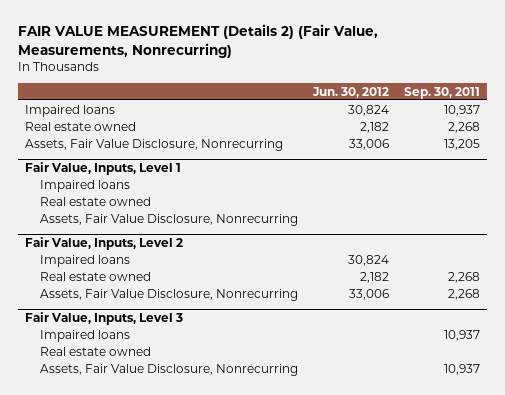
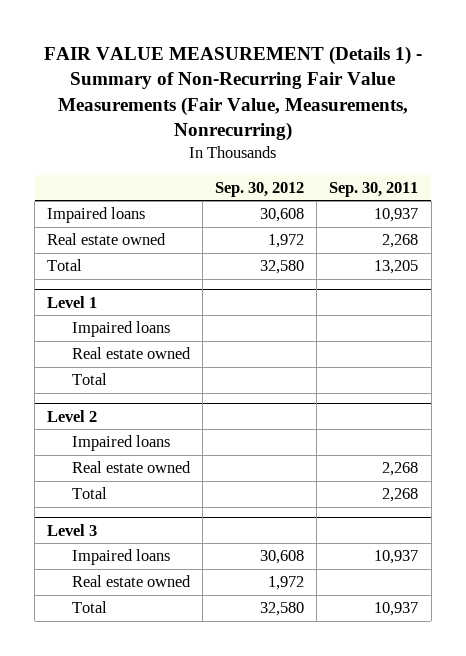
[17,24,378,58] FAIR VALUE MEASUREMENT (Details 2) (Fair Value, Measurements, Nonrecurring) -> [43,46,422,142] FAIR VALUE MEASUREMENT (Details 1) - Summary of Non-Recurring Fair Value Measurements (Fair Value, Measurements, Nonrecurring)
[312,86,390,98] Jun. 30, 2012 -> none
none -> [215,181,305,197] Sep. 30, 2012
[25,161,182,175] Fair Value, Inputs, Level 1 -> none
[25,138,284,151] Assets, Fair Value Disclosure, Nonrecurring -> [47,259,83,272] Total
none -> [47,295,98,308] Level 1
[25,236,184,250] Fair Value, Inputs, Level 2 -> none
[40,213,299,226] Assets, Fair Value Disclosure, Nonrecurring -> [72,373,108,386] Total
none -> [47,409,98,422] Level 2
[25,311,184,325] Fair Value, Inputs, Level 3 -> none
[40,288,299,301] Assets, Fair Value Disclosure, Nonrecurring -> [72,487,108,500] Total
none -> [47,523,98,536] Level 3
[40,363,299,376] Assets, Fair Value Disclosure, Nonrecurring -> [72,601,108,614] Total

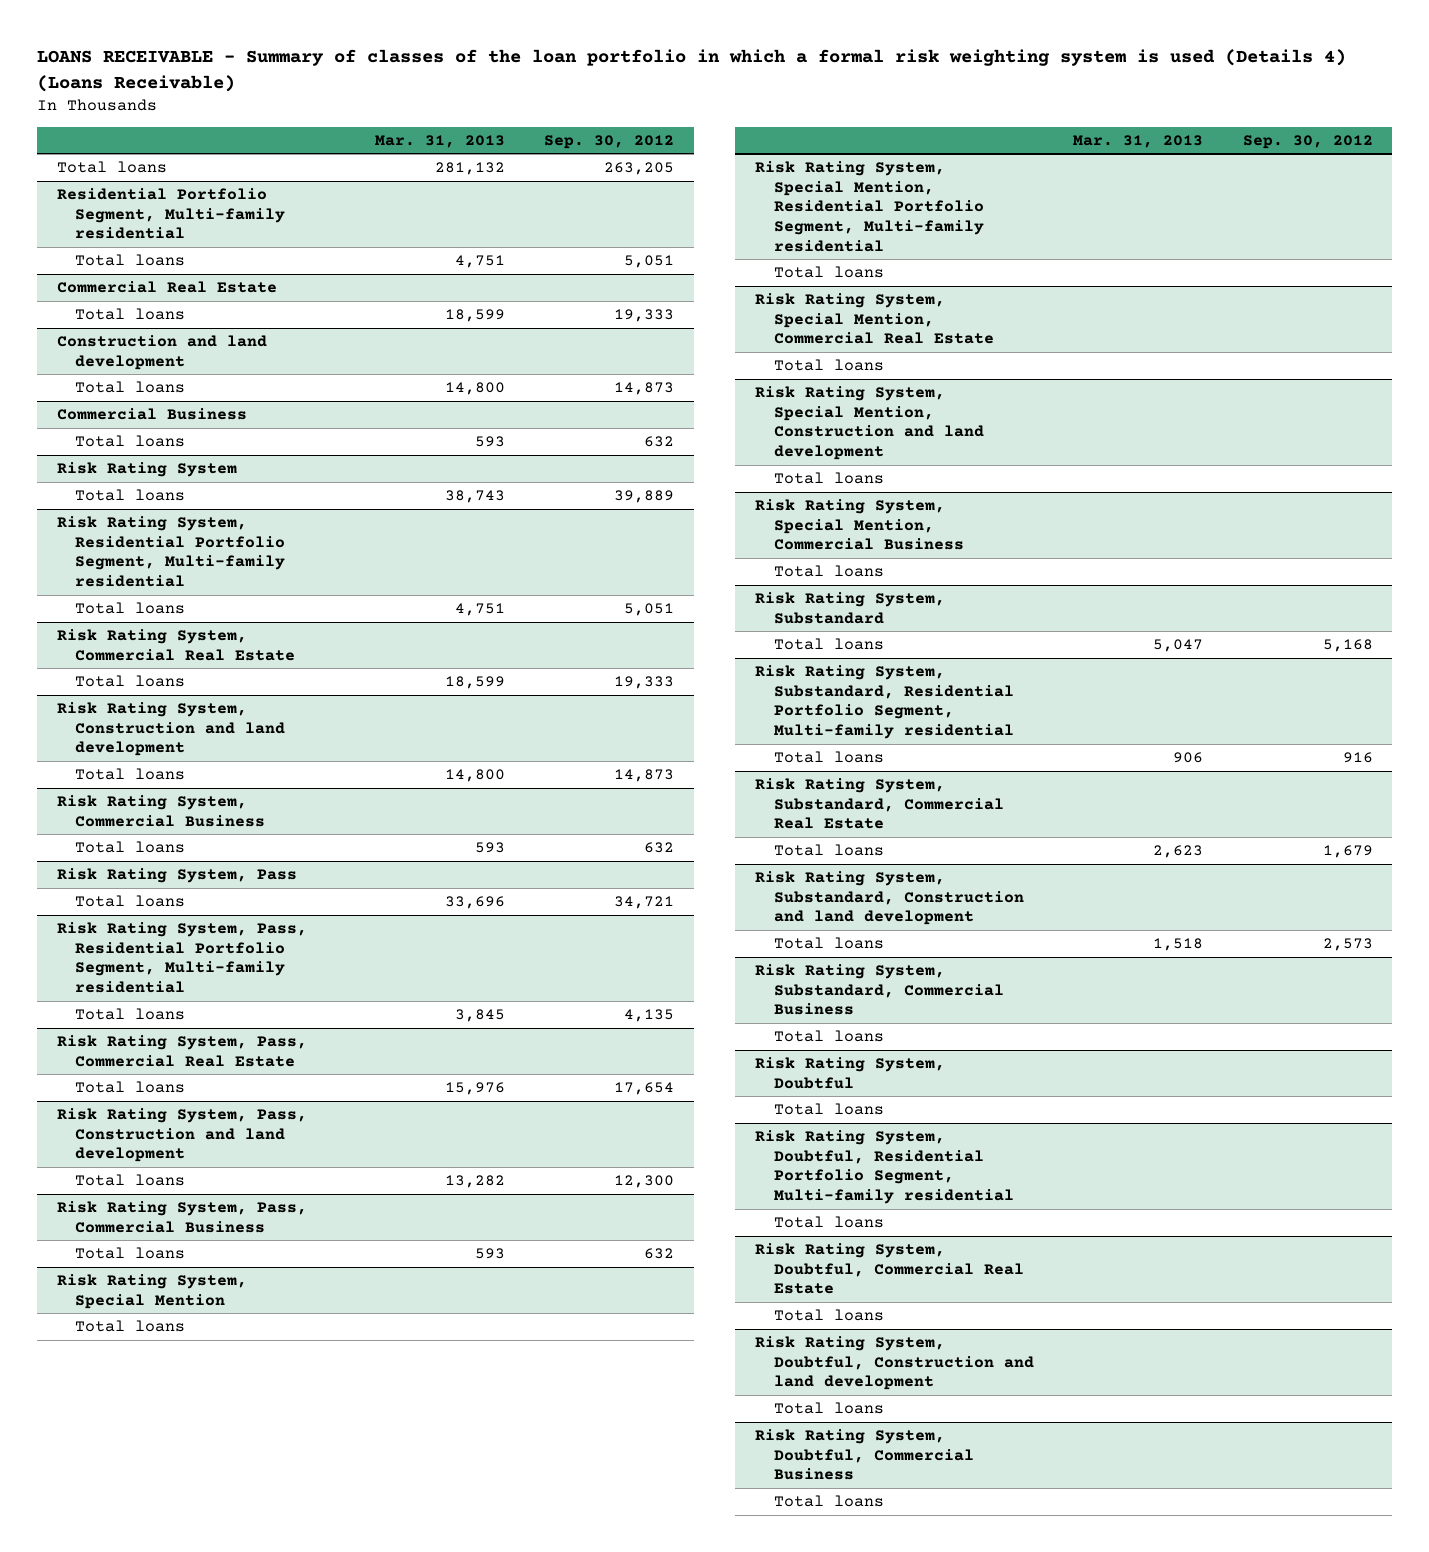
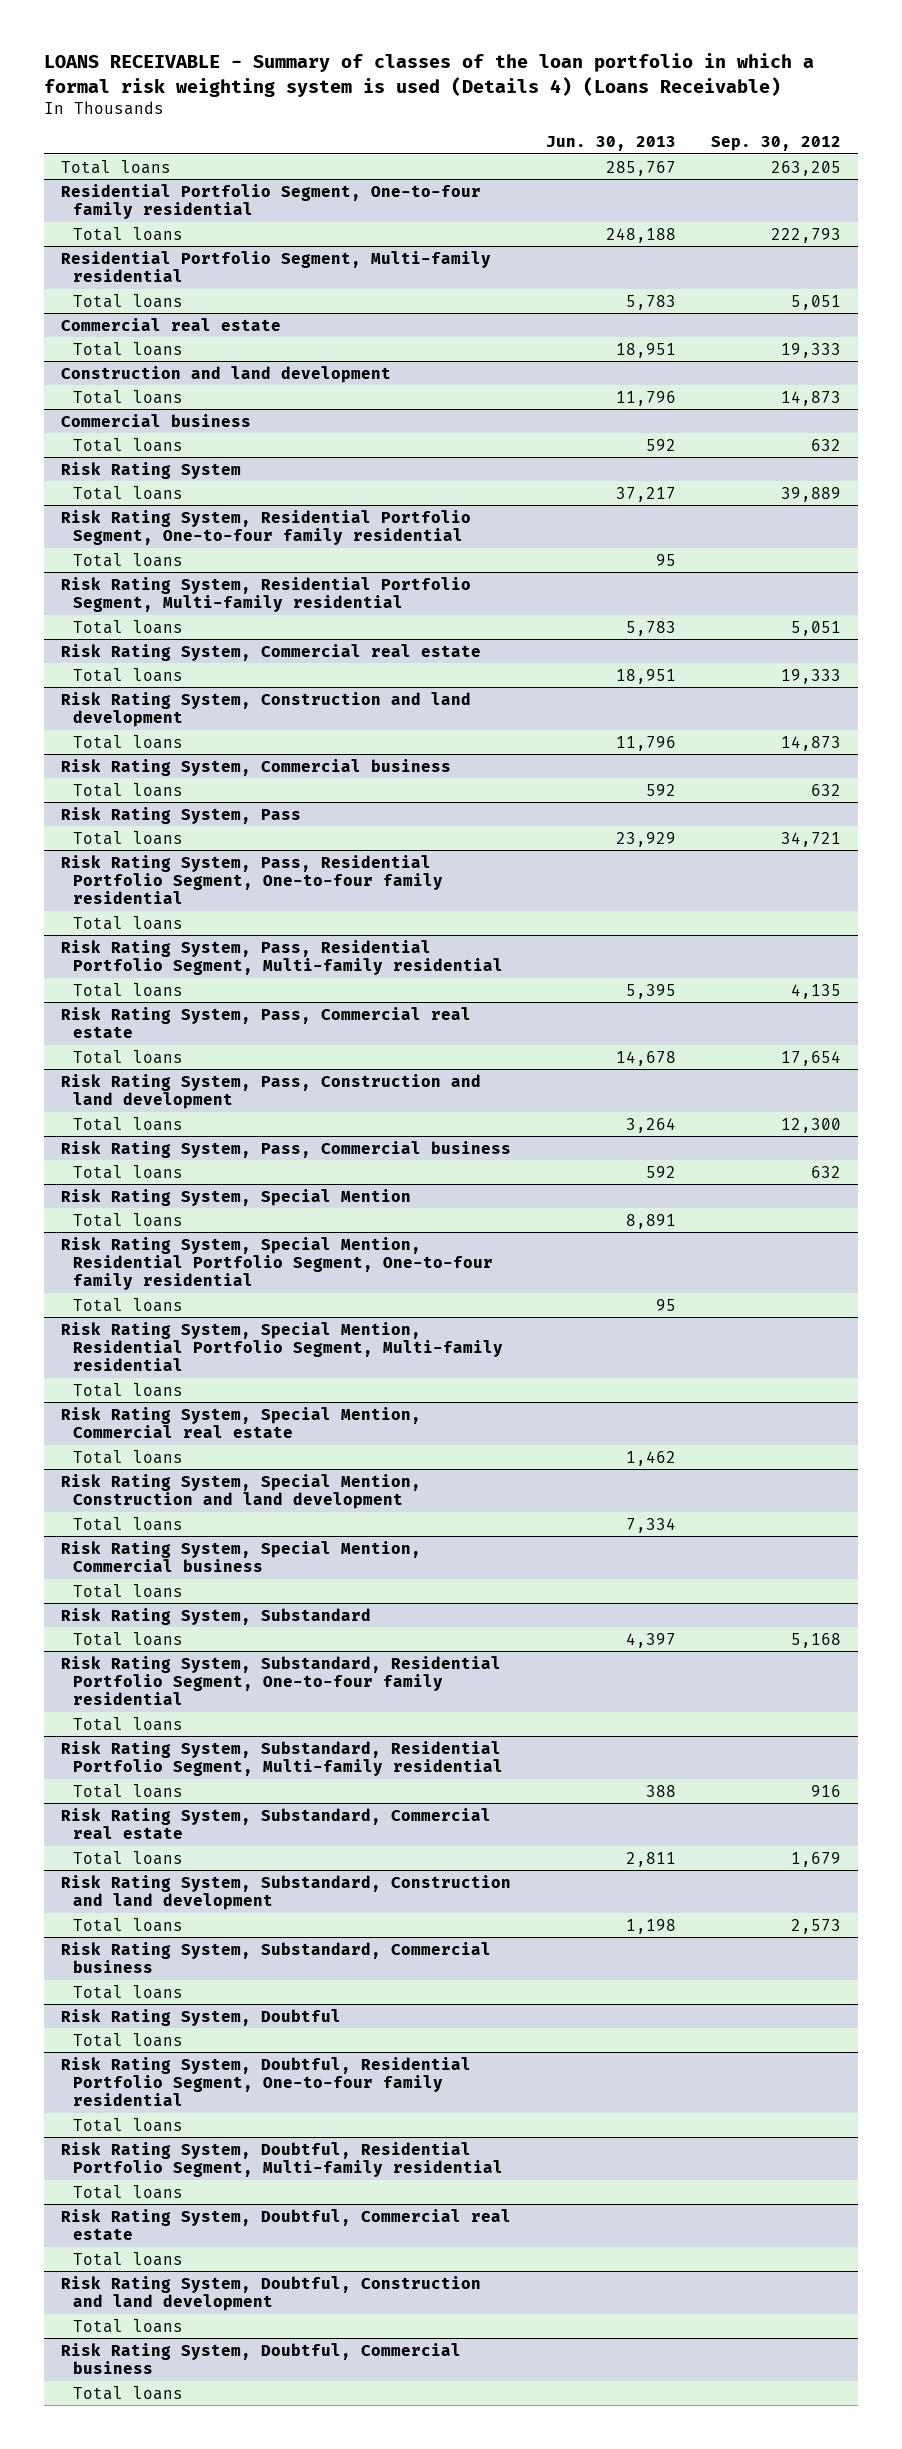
[374,134,505,148] Mar. 31, 2013 -> none
none -> [546,136,677,152] Jun. 30, 2013
none -> [61,183,482,219] Residential Portfolio Segment, One-to-four family residential
none -> [72,226,183,241] Total loans
[56,281,277,294] Commercial Real Estate -> [61,317,282,331] Commercial real estate
[56,408,247,421] Commercial Business -> [61,413,252,427] Commercial business
none -> [61,509,472,545] Risk Rating System, Residential Portfolio Segment, One-to-four family residential
none -> [72,552,183,567] Total loans
[56,629,296,661] Risk Rating System, Commercial Real Estate -> [61,643,482,661] Risk Rating System, Commercial real estate
[56,795,266,827] Risk Rating System, Commercial Business -> [61,758,452,776] Risk Rating System, Commercial business
none -> [61,854,443,905] Risk Rating System, Pass, Residential Portfolio Segment, One-to-four family residential
none -> [72,915,183,930] Total loans
[56,1035,307,1067] Risk Rating System, Pass, Commercial Real Estate -> [61,1006,472,1038] Risk Rating System, Pass, Commercial real estate
[56,1201,307,1233] Risk Rating System, Pass, Commercial Business -> [61,1140,512,1158] Risk Rating System, Pass, Commercial business
none -> [61,1236,493,1291] Risk Rating System, Special Mention, Residential Portfolio Segment, One-to-four family residential
none -> [72,1297,183,1312] Total loans
[754,293,994,345] Risk Rating System, Special Mention, Commercial Real Estate -> [61,1406,422,1438] Risk Rating System, Special Mention, Commercial real estate
[754,499,964,551] Risk Rating System, Special Mention, Commercial Business -> [61,1540,422,1572] Risk Rating System, Special Mention, Commercial business
none -> [61,1655,502,1706] Risk Rating System, Substandard, Residential Portfolio Segment, One-to-four family residential
none -> [72,1716,183,1731] Total loans
[754,778,1004,830] Risk Rating System, Substandard, Commercial Real Estate -> [61,1807,492,1839] Risk Rating System, Substandard, Commercial real estate
[754,964,1004,1016] Risk Rating System, Substandard, Commercial Business -> [61,1941,492,1973] Risk Rating System, Substandard, Commercial business
none -> [61,2056,472,2107] Risk Rating System, Doubtful, Residential Portfolio Segment, One-to-four family residential
none -> [72,2117,183,2132] Total loans
[754,1243,1024,1295] Risk Rating System, Doubtful, Commercial Real Estate -> [61,2208,512,2240] Risk Rating System, Doubtful, Commercial real estate
[754,1429,974,1481] Risk Rating System, Doubtful, Commercial Business -> [61,2342,462,2374] Risk Rating System, Doubtful, Commercial business

